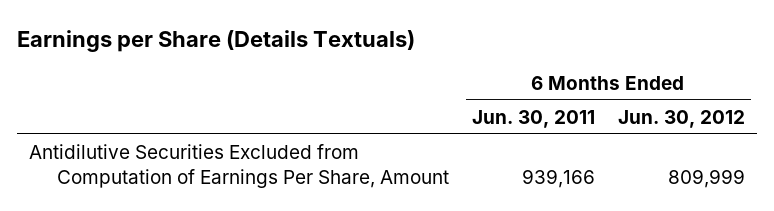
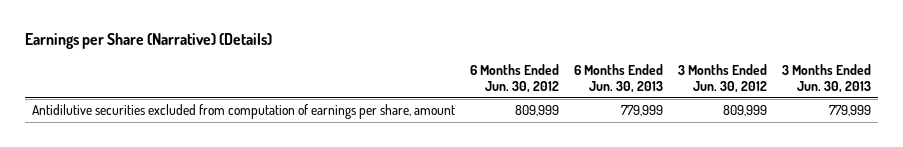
[16,29,415,52] Earnings per Share (Details Textuals) -> [24,33,272,50] Earnings per Share (Narrative) (Details)
[471,109,595,128] Jun. 30, 2011 -> none
none -> [573,64,663,94] 6 Months Ended Jun. 30, 2013
none -> [677,64,767,94] 3 Months Ended Jun. 30, 2012
none -> [781,64,871,94] 3 Months Ended Jun. 30, 2013
[28,144,449,188] Antidilutive Securities Excluded from Computation of Earnings Per Share, Amount -> [32,104,456,120] Antidilutive securities excluded from computation of earnings per share, amount

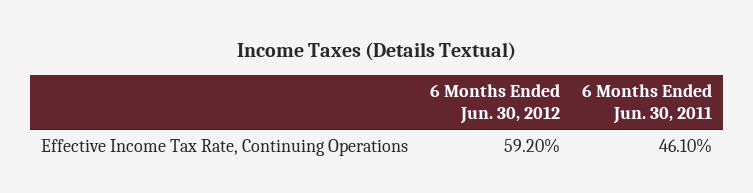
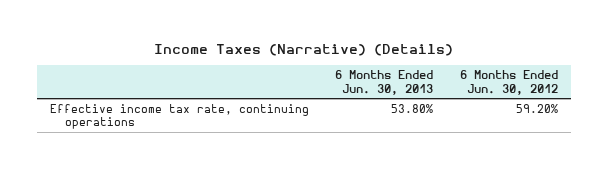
[236,42,516,62] Income Taxes (Details Textual) -> [153,44,453,57] Income Taxes (Narrative) (Details)
[582,84,713,124] 6 Months Ended Jun. 30, 2011 -> none
none -> [335,70,434,95] 6 Months Ended Jun. 30, 2013
[40,139,408,157] Effective Income Tax Rate, Continuing Operations -> [50,103,310,130] Effective income tax rate, continuing operations

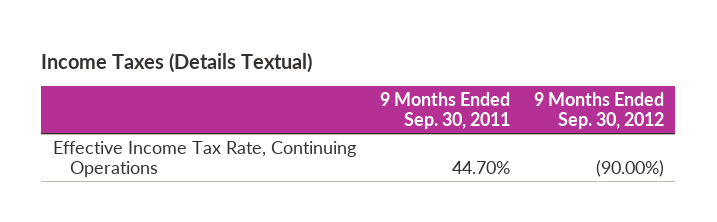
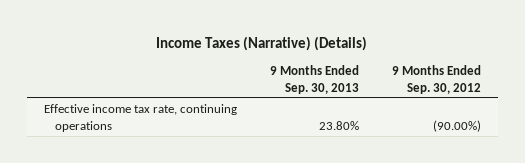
[41,52,313,73] Income Taxes (Details Textual) -> [156,35,368,51] Income Taxes (Narrative) (Details)
[379,91,510,130] 9 Months Ended Sep. 30, 2011 -> none
none -> [269,64,359,94] 9 Months Ended Sep. 30, 2013
[53,140,357,178] Effective Income Tax Rate, Continuing Operations -> [43,104,237,133] Effective income tax rate, continuing operations

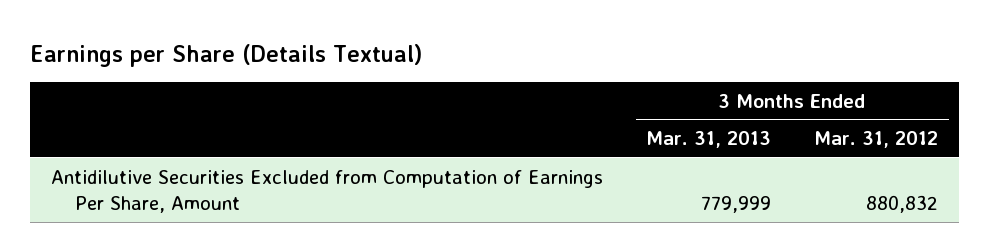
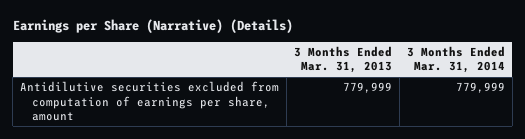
[30,43,423,67] Earnings per Share (Details Textual) -> [12,19,293,34] Earnings per Share (Narrative) (Details)
[814,130,939,148] Mar. 31, 2012 -> none
none -> [406,45,505,74] 3 Months Ended Mar. 31, 2014
[51,169,604,213] Antidilutive Securities Excluded from Computation of Earnings Per Share, Amount -> [19,81,279,122] Antidilutive securities excluded from computation of earnings per share, amount

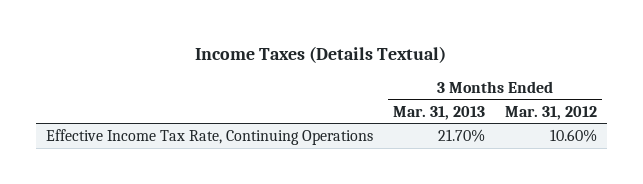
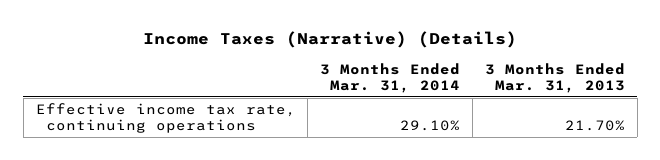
[195,46,447,64] Income Taxes (Details Textual) -> [143,31,518,49] Income Taxes (Narrative) (Details)
[505,105,598,120] Mar. 31, 2012 -> none
none -> [320,62,461,94] 3 Months Ended Mar. 31, 2014
[45,129,373,146] Effective Income Tax Rate, Continuing Operations -> [35,103,296,134] Effective income tax rate, continuing operations

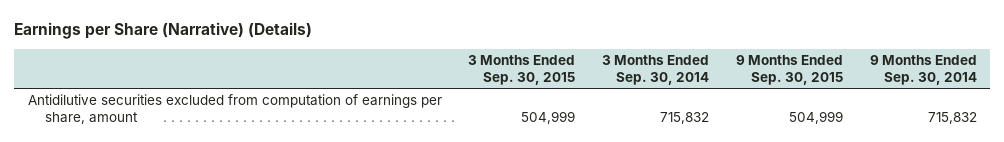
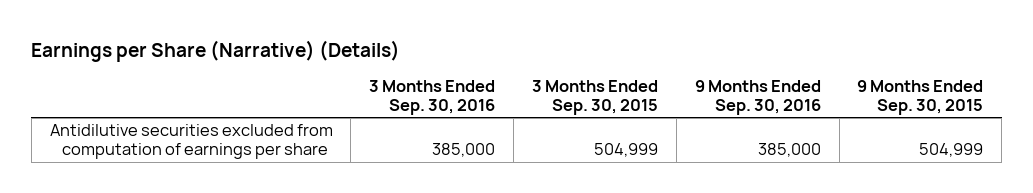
[602,55,710,85] 3 Months Ended Sep. 30, 2014 -> none
[869,55,977,85] 9 Months Ended Sep. 30, 2014 -> none
none -> [369,80,496,116] 3 Months Ended Sep. 30, 2016
none -> [694,80,821,116] 9 Months Ended Sep. 30, 2016
[27,94,442,124] Antidilutive securities excluded from computation of earnings per share, amount -> [49,124,333,160] Antidilutive securities excluded from computation of earnings per share

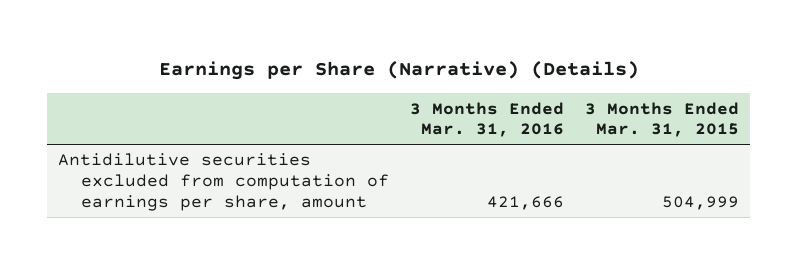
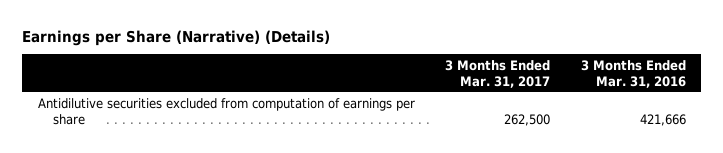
[585,101,740,138] 3 Months Ended Mar. 31, 2015 -> none
none -> [445,59,551,88] 3 Months Ended Mar. 31, 2017
[58,153,389,211] Antidilutive securities excluded from computation of earnings per share, amount -> [37,98,415,126] Antidilutive securities excluded from computation of earnings per share

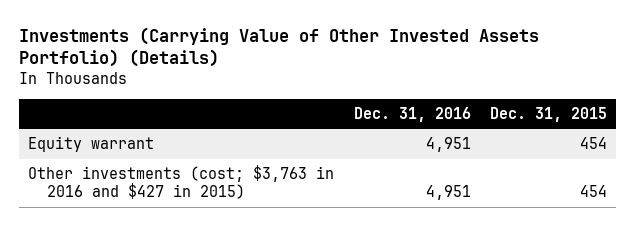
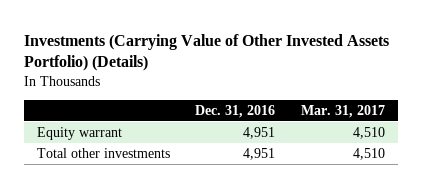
[489,107,607,123] Dec. 31, 2015 -> none
none -> [301,104,386,118] Mar. 31, 2017
[28,165,335,200] Other investments (cost; $3,763 in 2016 and $427 in 2015) -> [36,147,170,158] Total other investments

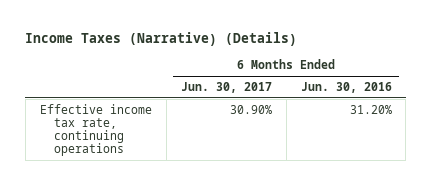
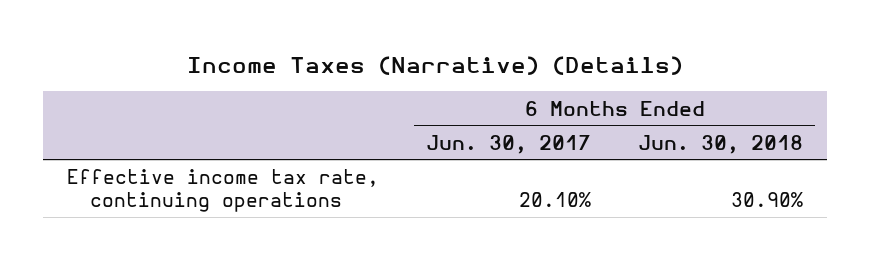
[300,82,392,94] Jun. 30, 2016 -> none
none -> [638,134,804,154] Jun. 30, 2018
[229,105,272,115] 30.90% -> [519,191,592,207] 20.10%

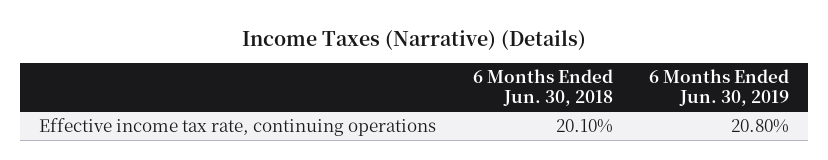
[426,134,592,154] Jun. 30, 2017 -> none
none -> [649,69,790,107] 6 Months Ended Jun. 30, 2019
[731,191,804,207] 30.90% -> [555,118,613,133] 20.10%

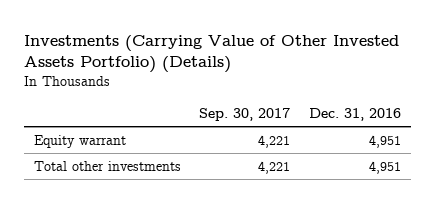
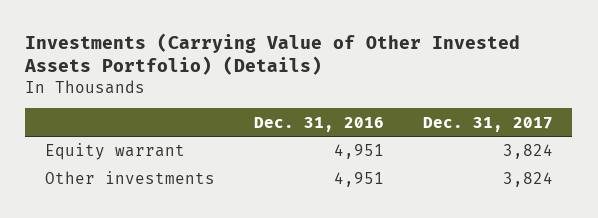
[199,107,291,121] Sep. 30, 2017 -> none
none -> [422,116,553,132] Dec. 31, 2017
[33,161,181,172] Total other investments -> [44,171,215,185] Other investments

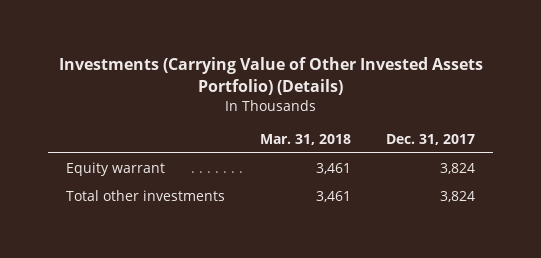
[253,116,384,132] Dec. 31, 2016 -> none
none -> [260,133,352,145] Mar. 31, 2018
[44,171,215,185] Other investments -> [66,189,226,201] Total other investments

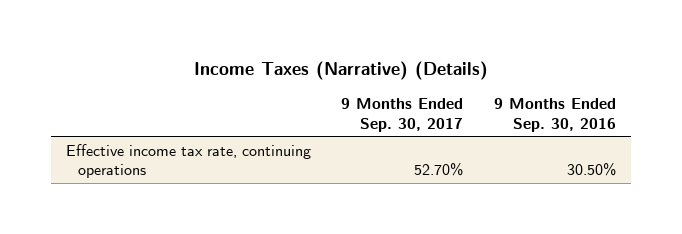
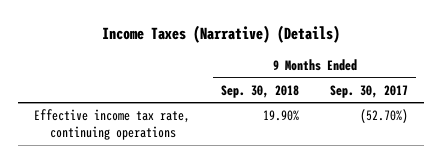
[493,98,616,132] 9 Months Ended Sep. 30, 2016 -> none
none -> [220,84,299,98] Sep. 30, 2018
[414,162,464,177] 52.70% -> [360,109,409,124] (52.70%)

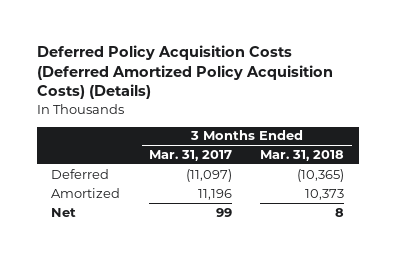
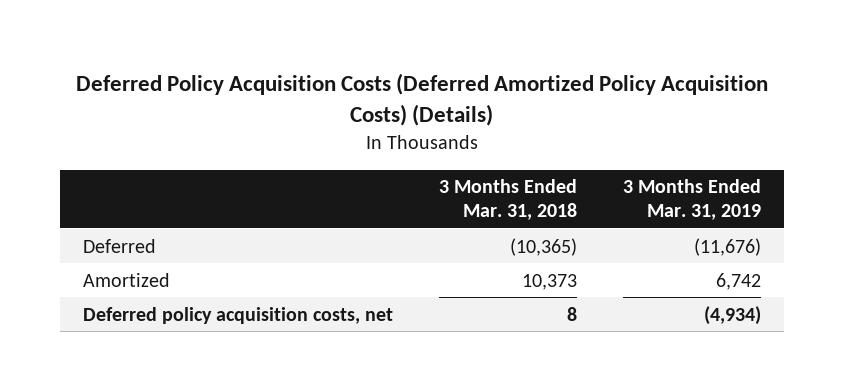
[148,149,232,161] Mar. 31, 2017 -> none
none -> [623,179,762,221] 3 Months Ended Mar. 31, 2019
[51,207,77,217] Net -> none
none -> [82,306,393,324] Deferred policy acquisition costs, net

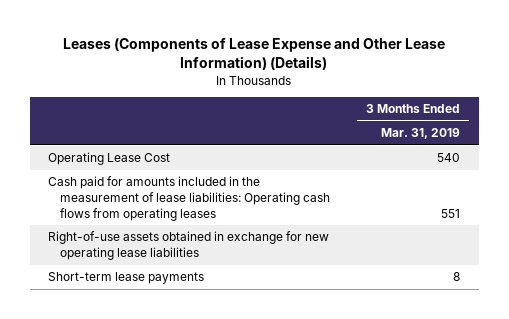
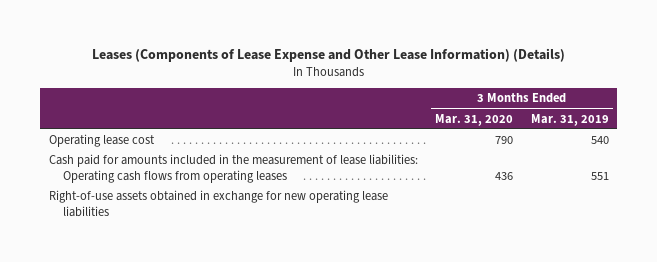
none -> [435,113,514,126] Mar. 31, 2020
[48,152,171,166] Operating Lease Cost -> [48,134,155,148] Operating lease cost
[48,272,205,285] Short-term lease payments -> none

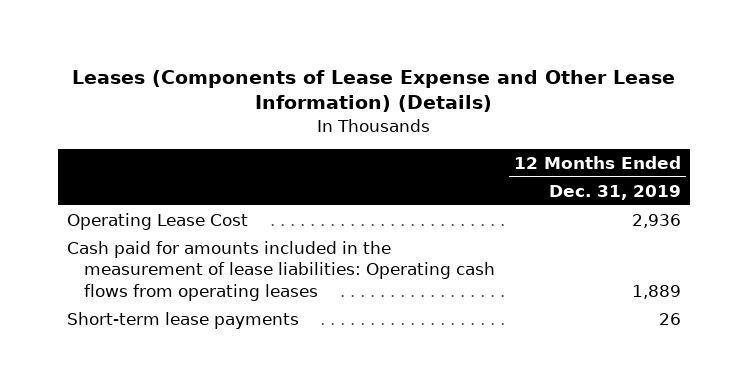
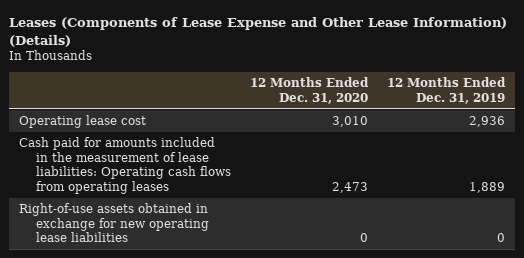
none -> [250,77,370,104] 12 Months Ended Dec. 31, 2020
[67,213,249,231] Operating Lease Cost -> [18,115,146,129] Operating lease cost
[67,312,300,330] Short-term lease payments -> none
none -> [18,203,210,243] Right-of-use assets obtained in exchange for new operating lease liabilities

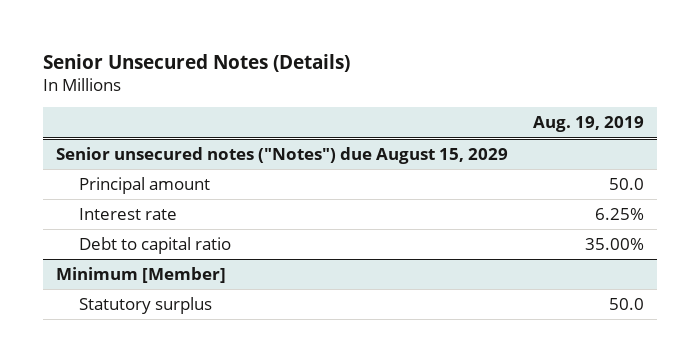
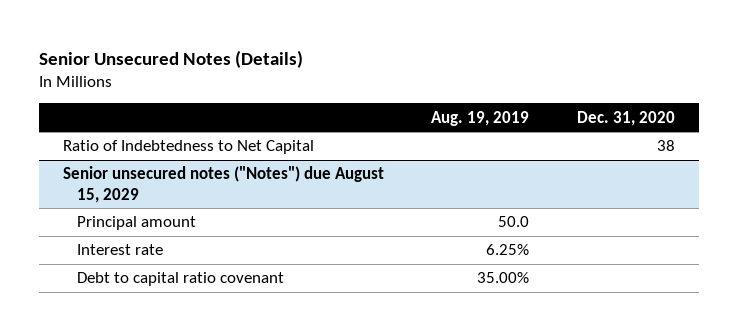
none -> [576,110,675,126] Dec. 31, 2020
none -> [63,140,315,155] Ratio of Indebtedness to Net Capital
[55,267,226,284] Minimum [Member] -> none
[79,297,213,315] Statutory surplus -> none
[79,237,232,255] Debt to capital ratio -> [77,272,285,287] Debt to capital ratio covenant

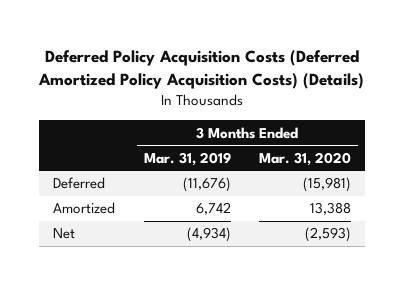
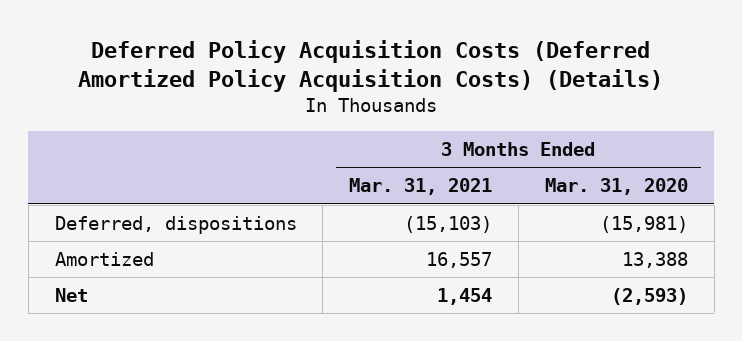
[143,151,231,166] Mar. 31, 2019 -> none
none -> [349,178,493,196] Mar. 31, 2021
[53,177,106,190] Deferred -> [54,215,297,234] Deferred, dispositions

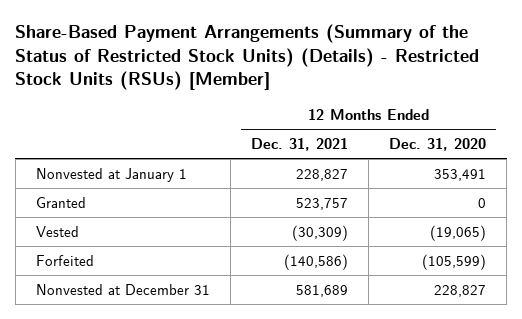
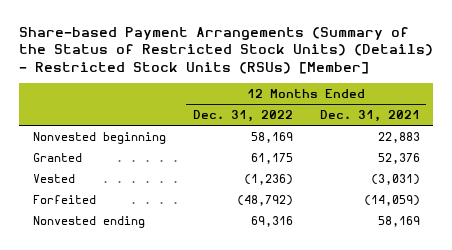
[15,24,480,91] Share-Based Payment Arrangements (Summary of the Status of Restricted Stock Units) (Details) - Restricted Stock Units (RSUs) [Member] -> [18,26,433,75] Share-based Payment Arrangements (Summary of the Status of Restricted Stock Units) (Details) - Restricted Stock Units (RSUs) [Member]
[389,137,487,151] Dec. 31, 2020 -> none
none -> [192,110,293,123] Dec. 31, 2022
[35,167,187,182] Nonvested at January 1 -> [32,131,166,144] Nonvested beginning
[295,168,348,181] 228,827 -> [377,131,420,143] 22,883
[295,197,348,210] 523,757 -> [377,152,420,164] 52,376
[291,224,348,241] (30,309) -> [370,173,420,185] (3,031)
[283,253,348,270] (140,586) -> [363,194,420,206] (14,059)
[35,283,210,295] Nonvested at December 31 -> [32,215,145,228] Nonvested ending
[295,284,348,297] 581,689 -> [377,215,420,227] 58,169

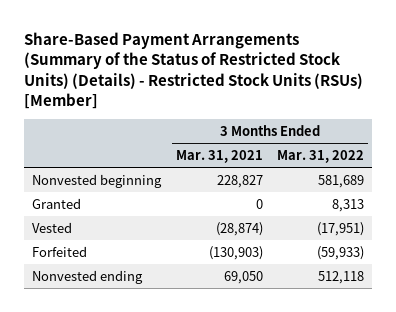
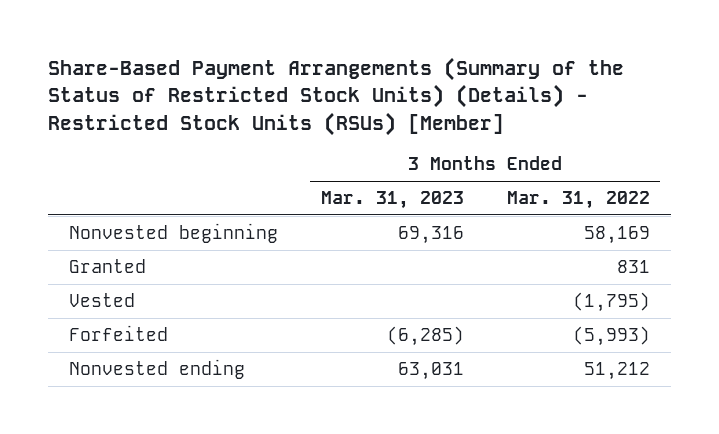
[175,149,263,163] Mar. 31, 2021 -> none
none -> [320,191,464,210] Mar. 31, 2023
[318,174,365,188] 581,689 -> [583,226,650,245] 58,169
[332,198,365,212] 8,313 -> [616,260,650,274] 831
[317,221,365,236] (17,951) -> [572,292,650,313] (1,795)
[317,245,365,260] (59,933) -> [572,326,650,347] (5,993)
[318,270,365,284] 512,118 -> [583,362,650,381] 51,212

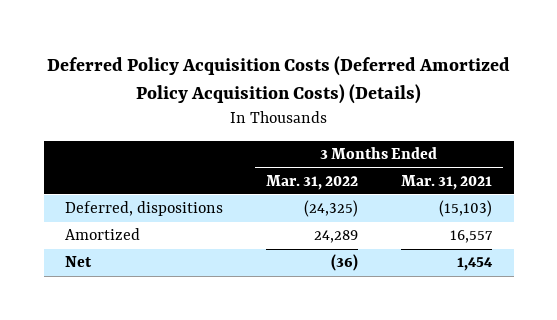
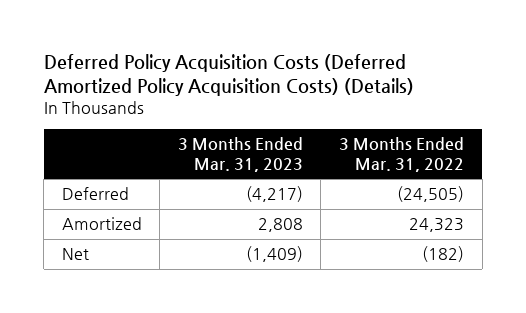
[401,174,493,190] Mar. 31, 2021 -> none
none -> [177,137,303,172] 3 Months Ended Mar. 31, 2023
[65,201,224,217] Deferred, dispositions -> [61,187,129,201] Deferred
[304,200,359,218] (24,325) -> [397,186,465,203] (24,505)
[314,230,359,244] 24,289 -> [409,218,465,233] 24,323
[331,254,359,272] (36) -> [422,246,465,263] (182)

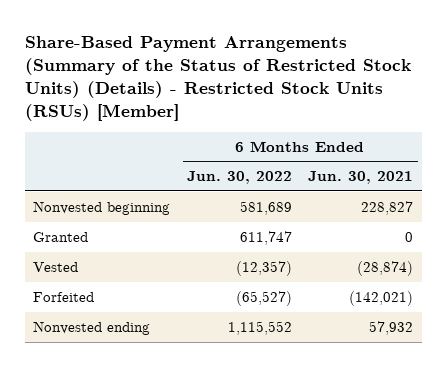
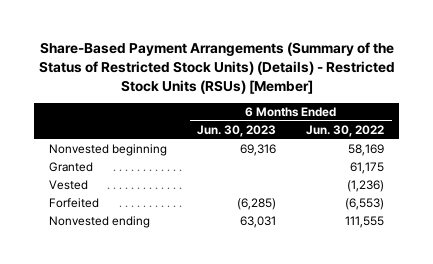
[308,171,414,185] Jun. 30, 2021 -> none
none -> [197,125,277,138] Jun. 30, 2023
[239,200,292,215] 581,689 -> [348,144,385,157] 58,169
[239,230,292,245] 611,747 -> [350,162,385,175] 61,175
[235,260,292,276] (12,357) -> [347,180,385,193] (1,236)
[235,290,292,306] (65,527) -> [345,198,385,211] (6,553)
[227,320,292,335] 1,115,552 -> [345,216,385,229] 111,555

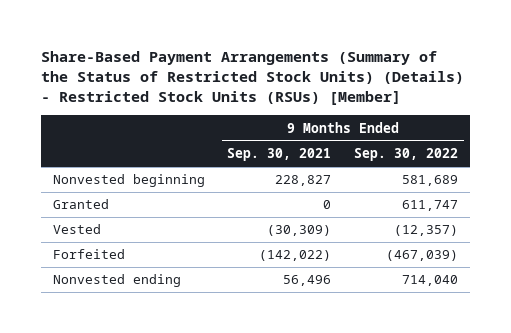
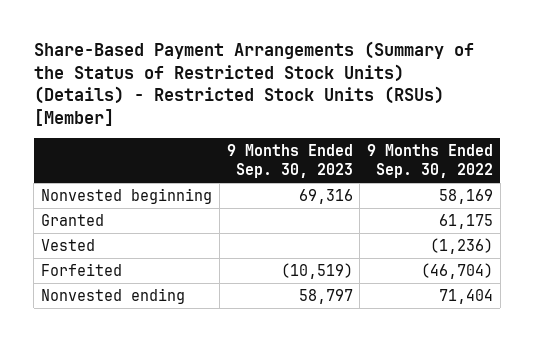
[227,148,332,162] Sep. 30, 2021 -> none
none -> [226,144,353,179] 9 Months Ended Sep. 30, 2023
[402,175,459,187] 581,689 -> [439,188,494,204] 58,169
[402,200,459,212] 611,747 -> [439,213,494,229] 61,175
[394,225,459,237] (12,357) -> [430,237,494,254] (1,236)
[386,250,459,262] (467,039) -> [421,262,494,279] (46,704)
[402,275,459,287] 714,040 -> [439,288,494,304] 71,404

